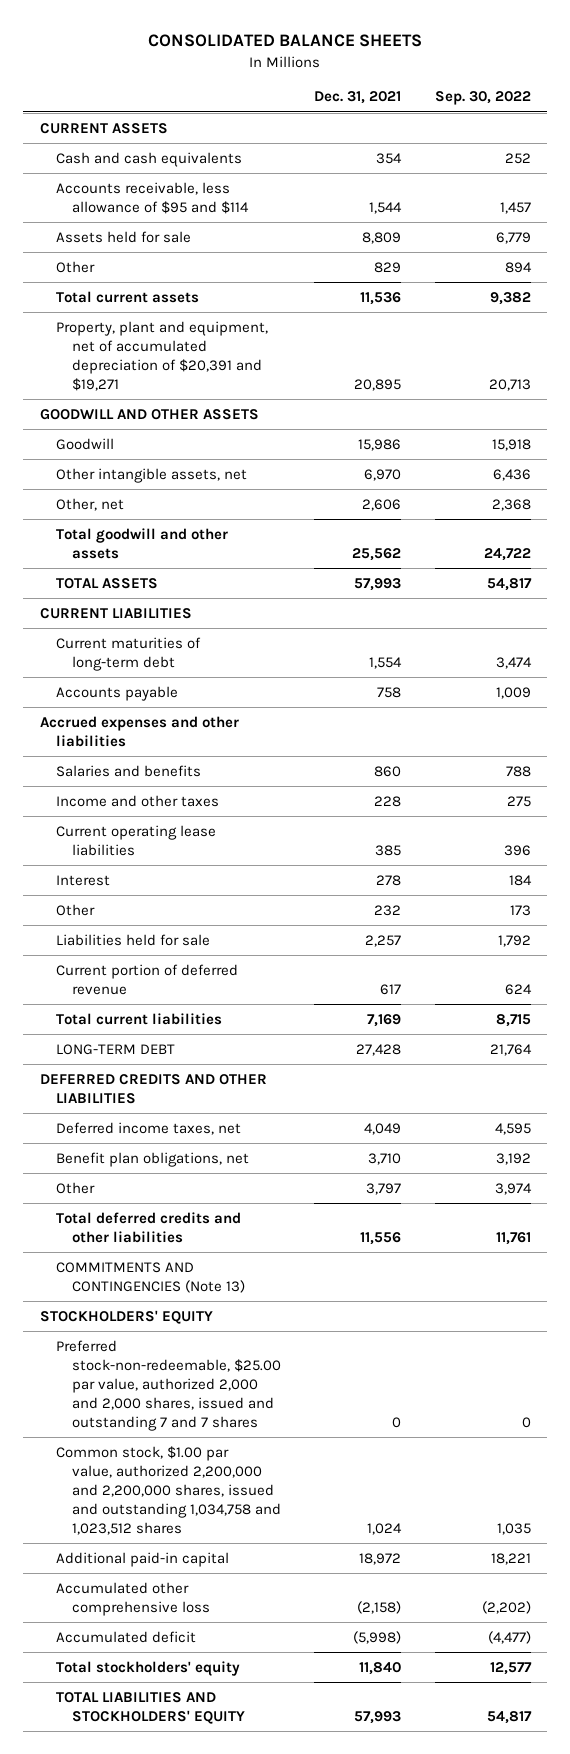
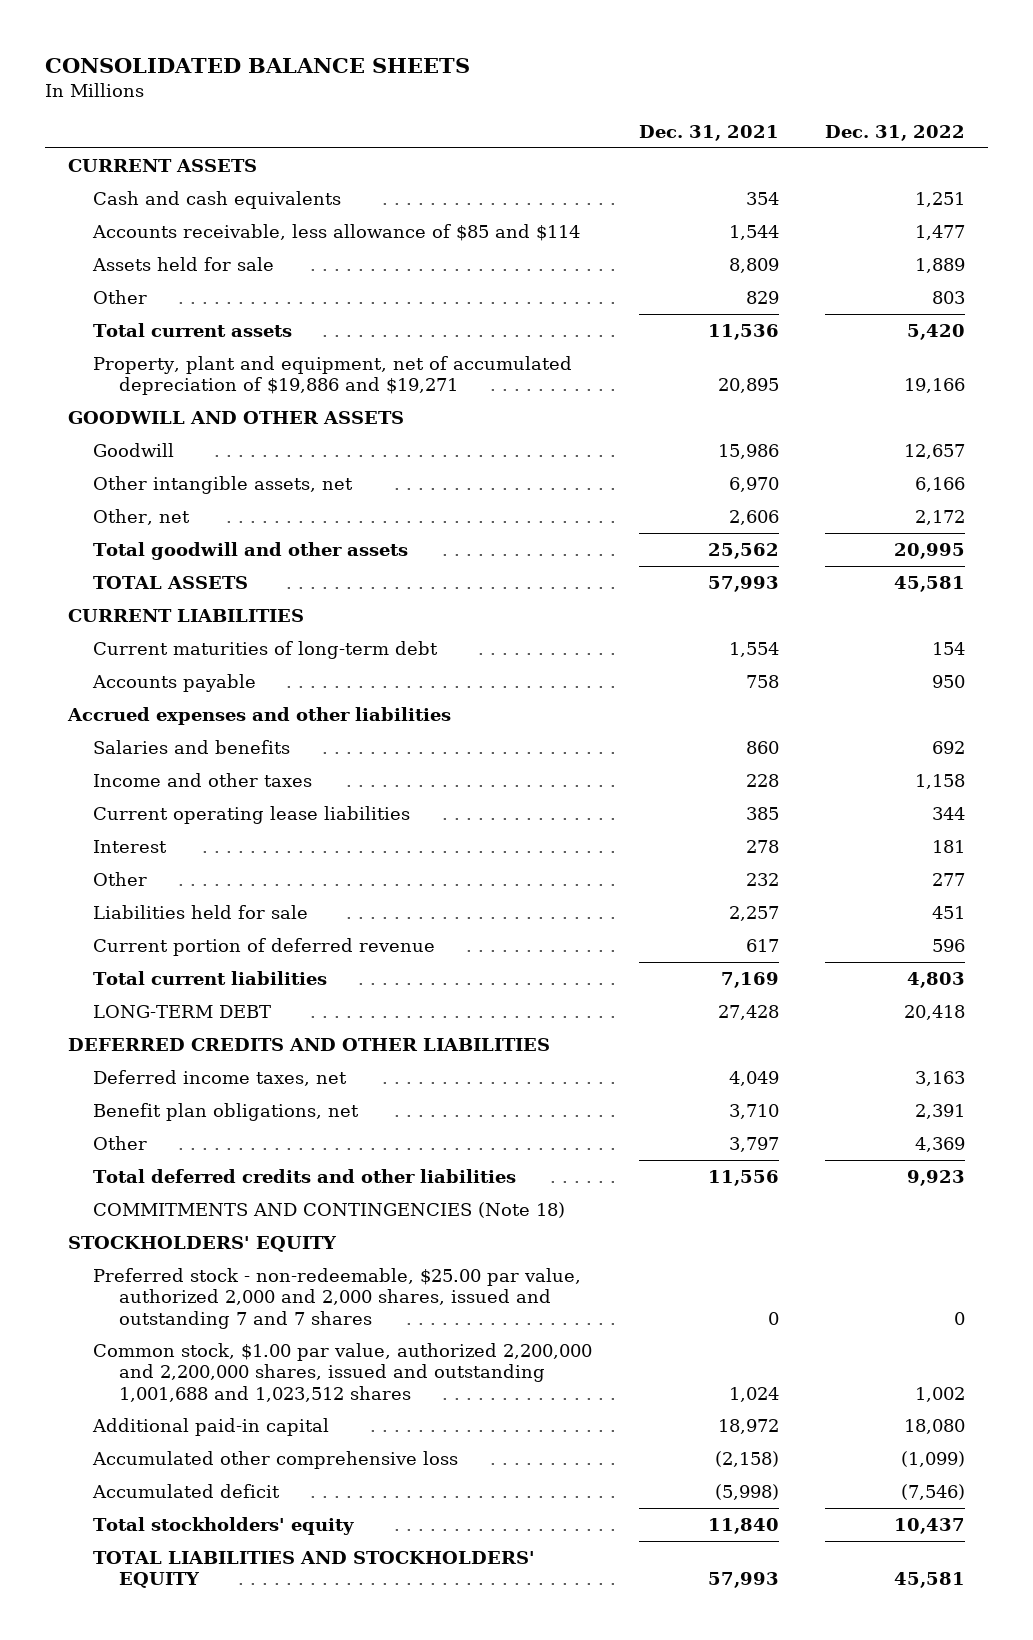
[434,91,531,106] Sep. 30, 2022 -> none
none -> [824,125,965,142] Dec. 31, 2022
[55,181,250,214] Accounts receivable, less allowance of $95 and $114 -> [92,223,581,241] Accounts receivable, less allowance of $85 and $114
[55,320,268,392] Property, plant and equipment, net of accumulated depreciation of $20,391 and $19,271 -> [93,355,573,396] Property, plant and equipment, net of accumulated depreciation of $19,886 and $19,271
[55,1261,246,1293] COMMITMENTS AND CONTINGENCIES (Note 13) -> [93,1201,566,1218] COMMITMENTS AND CONTINGENCIES (Note 18)
[55,1339,282,1432] Preferred stock-non-redeemable, $25.00 par value, authorized 2,000 and 2,000 shares, issued and outstanding 7 and 7 shares -> [93,1267,582,1329] Preferred stock - non-redeemable, $25.00 par value, authorized 2,000 and 2,000 shares, issued and outstanding 7 and 7 shares
[55,1445,282,1536] Common stock, $1.00 par value, authorized 2,200,000 and 2,200,000 shares, issued and outstanding 1,034,758 and 1,023,512 shares -> [93,1342,593,1402] Common stock, $1.00 par value, authorized 2,200,000 and 2,200,000 shares, issued and outstanding 1,001,688 and 1,023,512 shares

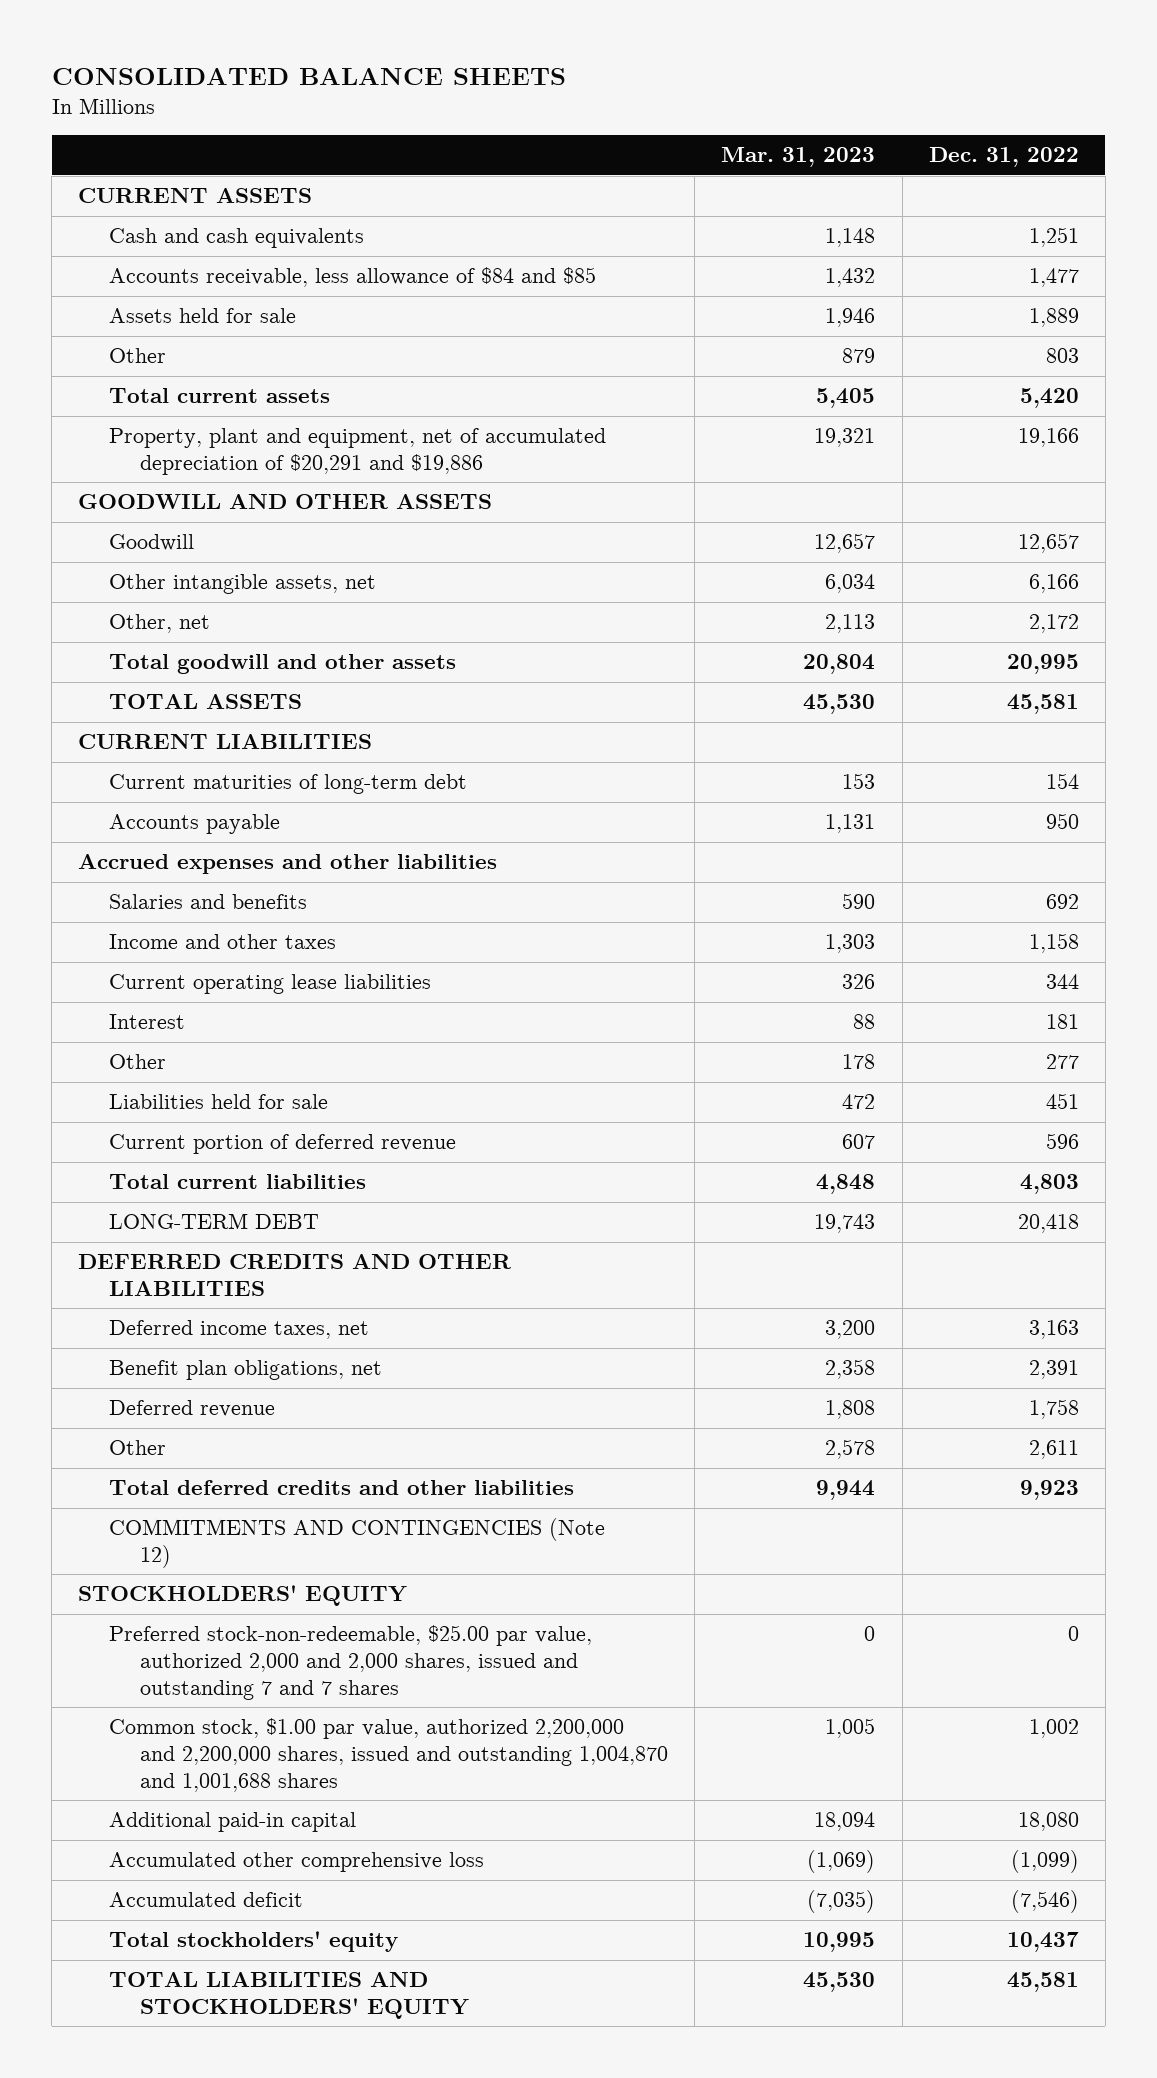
[638,125,779,142] Dec. 31, 2021 -> none
none -> [721,147,876,168] Mar. 31, 2023
[92,223,581,241] Accounts receivable, less allowance of $85 and $114 -> [109,267,597,288] Accounts receivable, less allowance of $84 and $85
[93,355,573,396] Property, plant and equipment, net of accumulated depreciation of $19,886 and $19,271 -> [109,428,607,476] Property, plant and equipment, net of accumulated depreciation of $20,291 and $19,886
none -> [109,1400,276,1418] Deferred revenue
[914,1136,965,1152] 4,369 -> [1028,1440,1079,1460] 2,611
[93,1201,566,1218] COMMITMENTS AND CONTINGENCIES (Note 18) -> [109,1518,606,1569] COMMITMENTS AND CONTINGENCIES (Note 12)
[93,1267,582,1329] Preferred stock - non-redeemable, $25.00 par value, authorized 2,000 and 2,000 shares, issued and outstanding 7 and 7 shares -> [109,1625,593,1701] Preferred stock-non-redeemable, $25.00 par value, authorized 2,000 and 2,000 shares, issued and outstanding 7 and 7 shares
[93,1342,593,1402] Common stock, $1.00 par value, authorized 2,200,000 and 2,200,000 shares, issued and outstanding 1,001,688 and 1,023,512 shares -> [109,1718,669,1793] Common stock, $1.00 par value, authorized 2,200,000 and 2,200,000 shares, issued and outstanding 1,004,870 and 1,001,688 shares

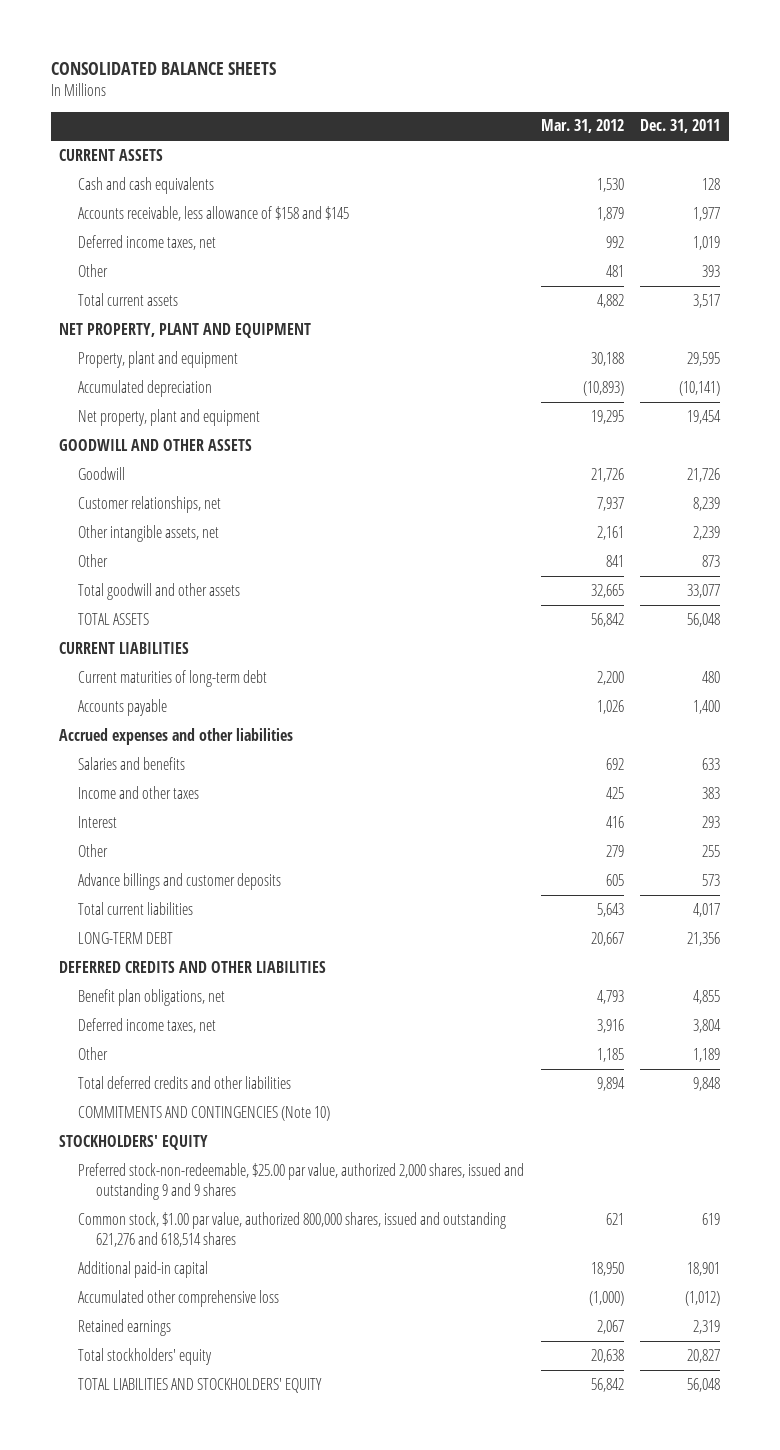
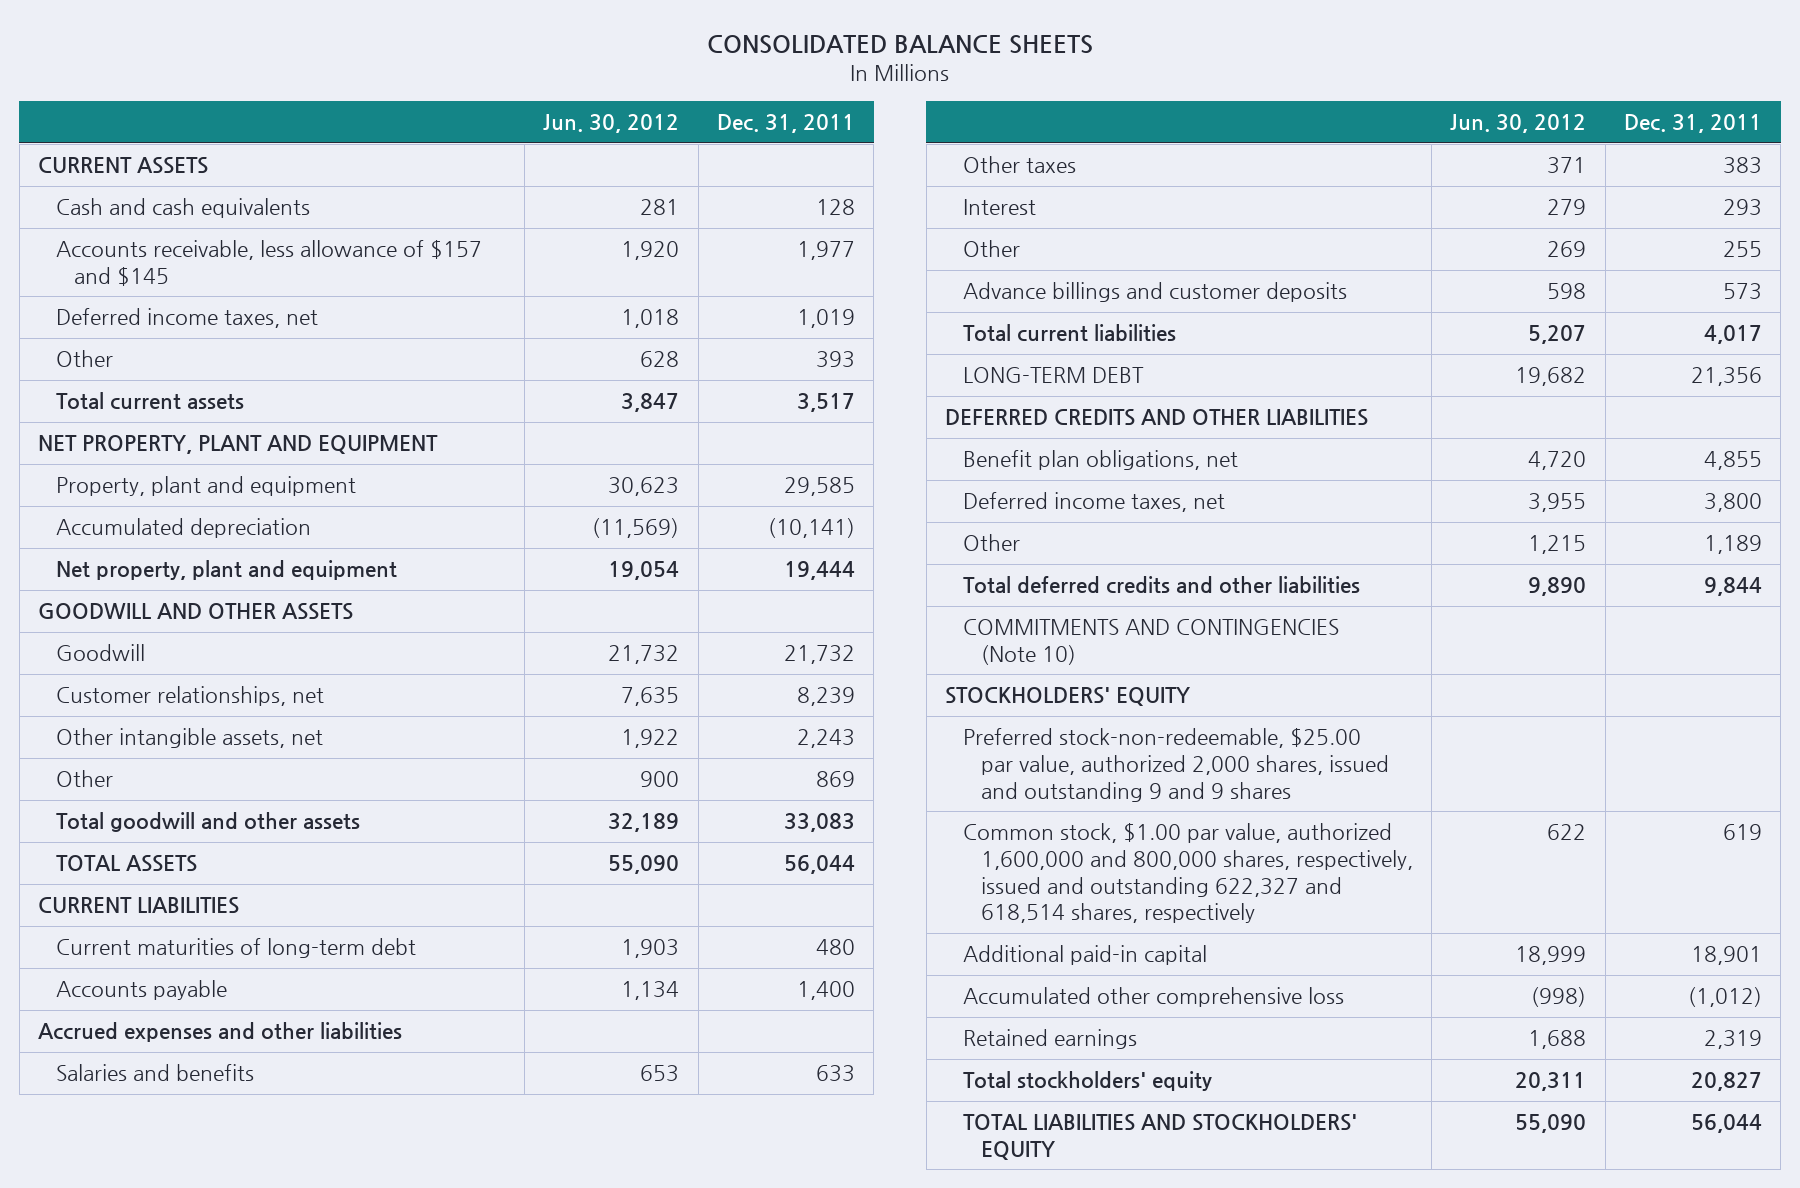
[540,119,624,134] Mar. 31, 2012 -> none
none -> [543,114,680,134] Jun. 30, 2012
[77,205,349,221] Accounts receivable, less allowance of $158 and $145 -> [55,240,482,286] Accounts receivable, less allowance of $157 and $145
[687,351,721,366] 29,595 -> [783,477,855,497] 29,585
[687,409,722,424] 19,454 -> [783,561,855,581] 19,444
[687,467,721,482] 21,726 -> [783,645,855,665] 21,732
[693,525,721,540] 2,239 -> [796,729,855,749] 2,243
[702,554,721,567] 873 -> [815,771,855,788] 869
[687,583,721,598] 33,077 -> [783,813,855,833] 33,083
[687,612,721,627] 56,048 -> [783,855,855,875] 56,044
[77,785,199,799] Income and other taxes -> [962,156,1076,174] Other taxes
[693,1018,722,1033] 3,804 -> [1703,493,1762,513] 3,800
[693,1076,721,1091] 9,848 -> [1703,577,1762,597] 9,844
[77,1211,506,1247] Common stock, $1.00 par value, authorized 800,000 shares, issued and outstanding 621,276 and 618,514 shares -> [962,823,1413,924] Common stock, $1.00 par value, authorized 1,600,000 and 800,000 shares, respectively, issued and outstanding 622,327 and 618,514 shares, respectively
[687,1377,721,1392] 56,048 -> [1690,1114,1762,1134] 56,044

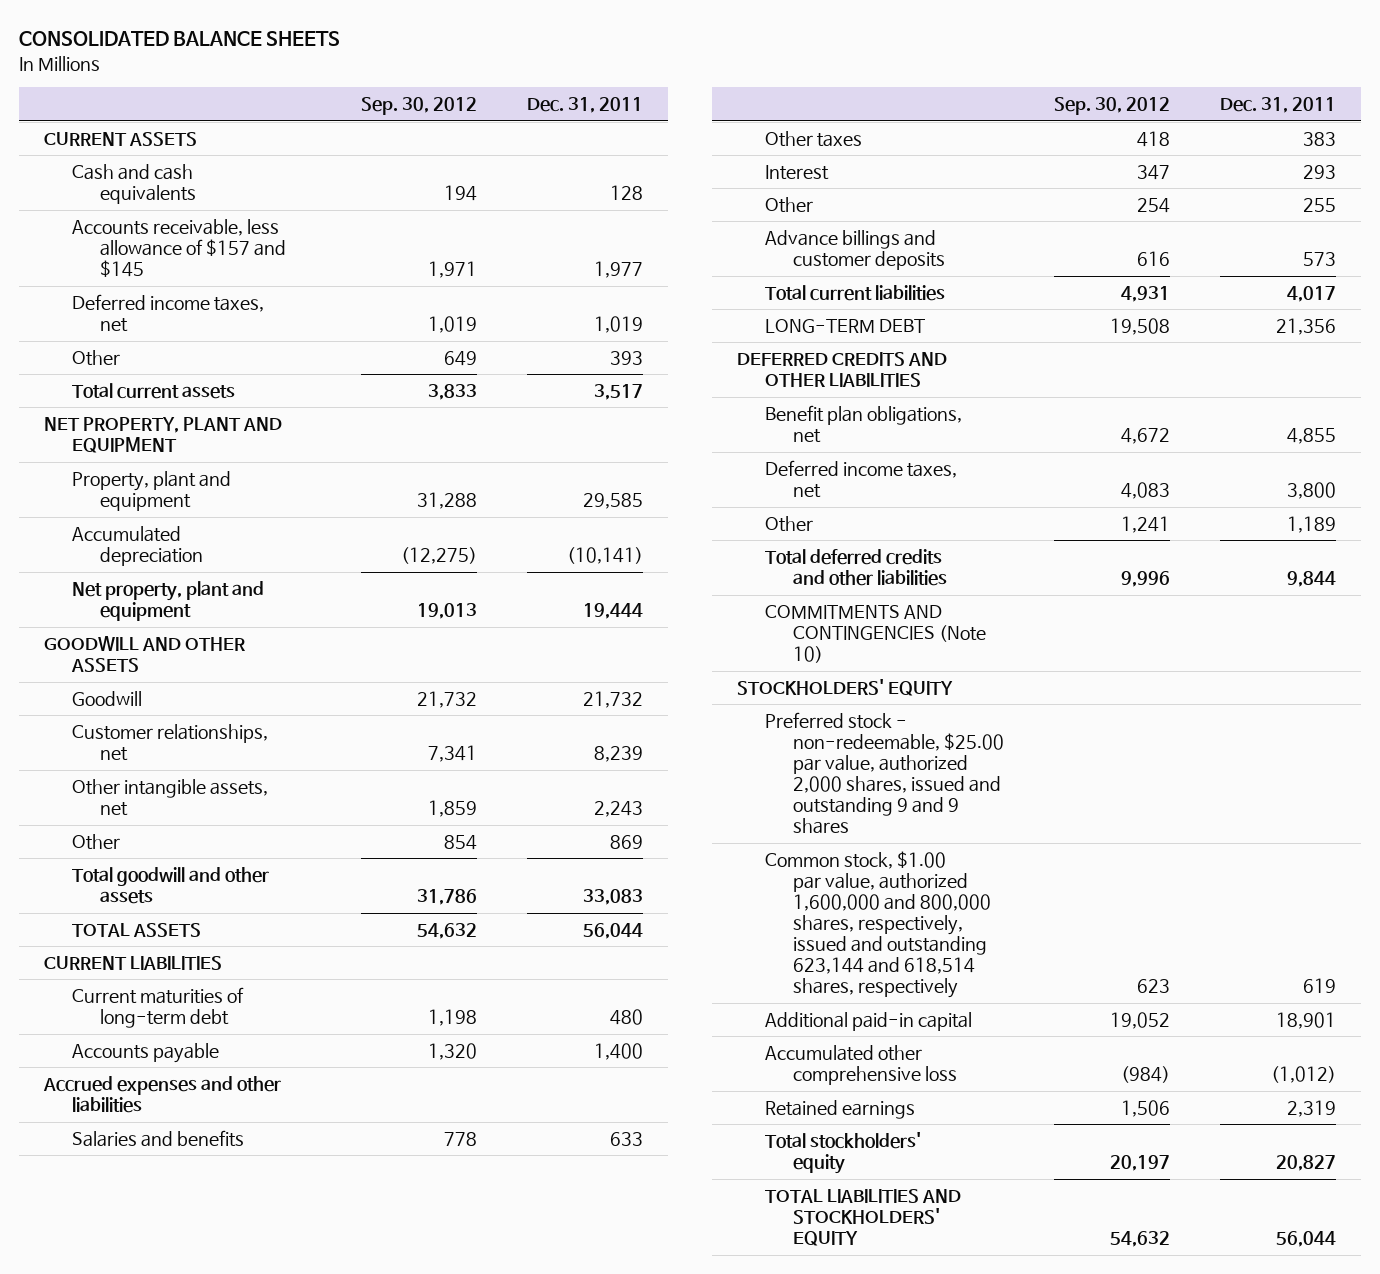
[543,114,680,134] Jun. 30, 2012 -> none
none -> [361,97,478,116] Sep. 30, 2012
[962,728,1389,802] Preferred stock-non-redeemable, $25.00 par value, authorized 2,000 shares, issued and outstanding 9 and 9 shares -> [764,712,1004,835] Preferred stock - non-redeemable, $25.00 par value, authorized 2,000 shares, issued and outstanding 9 and 9 shares
[962,823,1413,924] Common stock, $1.00 par value, authorized 1,600,000 and 800,000 shares, respectively, issued and outstanding 622,327 and 618,514 shares, respectively -> [764,851,991,999] Common stock, $1.00 par value, authorized 1,600,000 and 800,000 shares, respectively, issued and outstanding 623,144 and 618,514 shares, respectively

